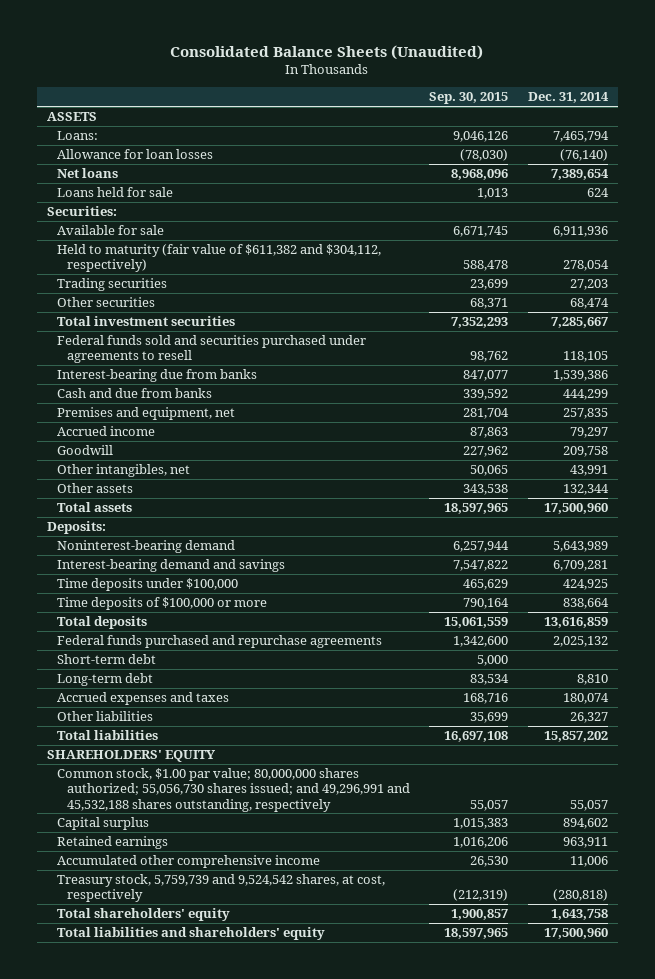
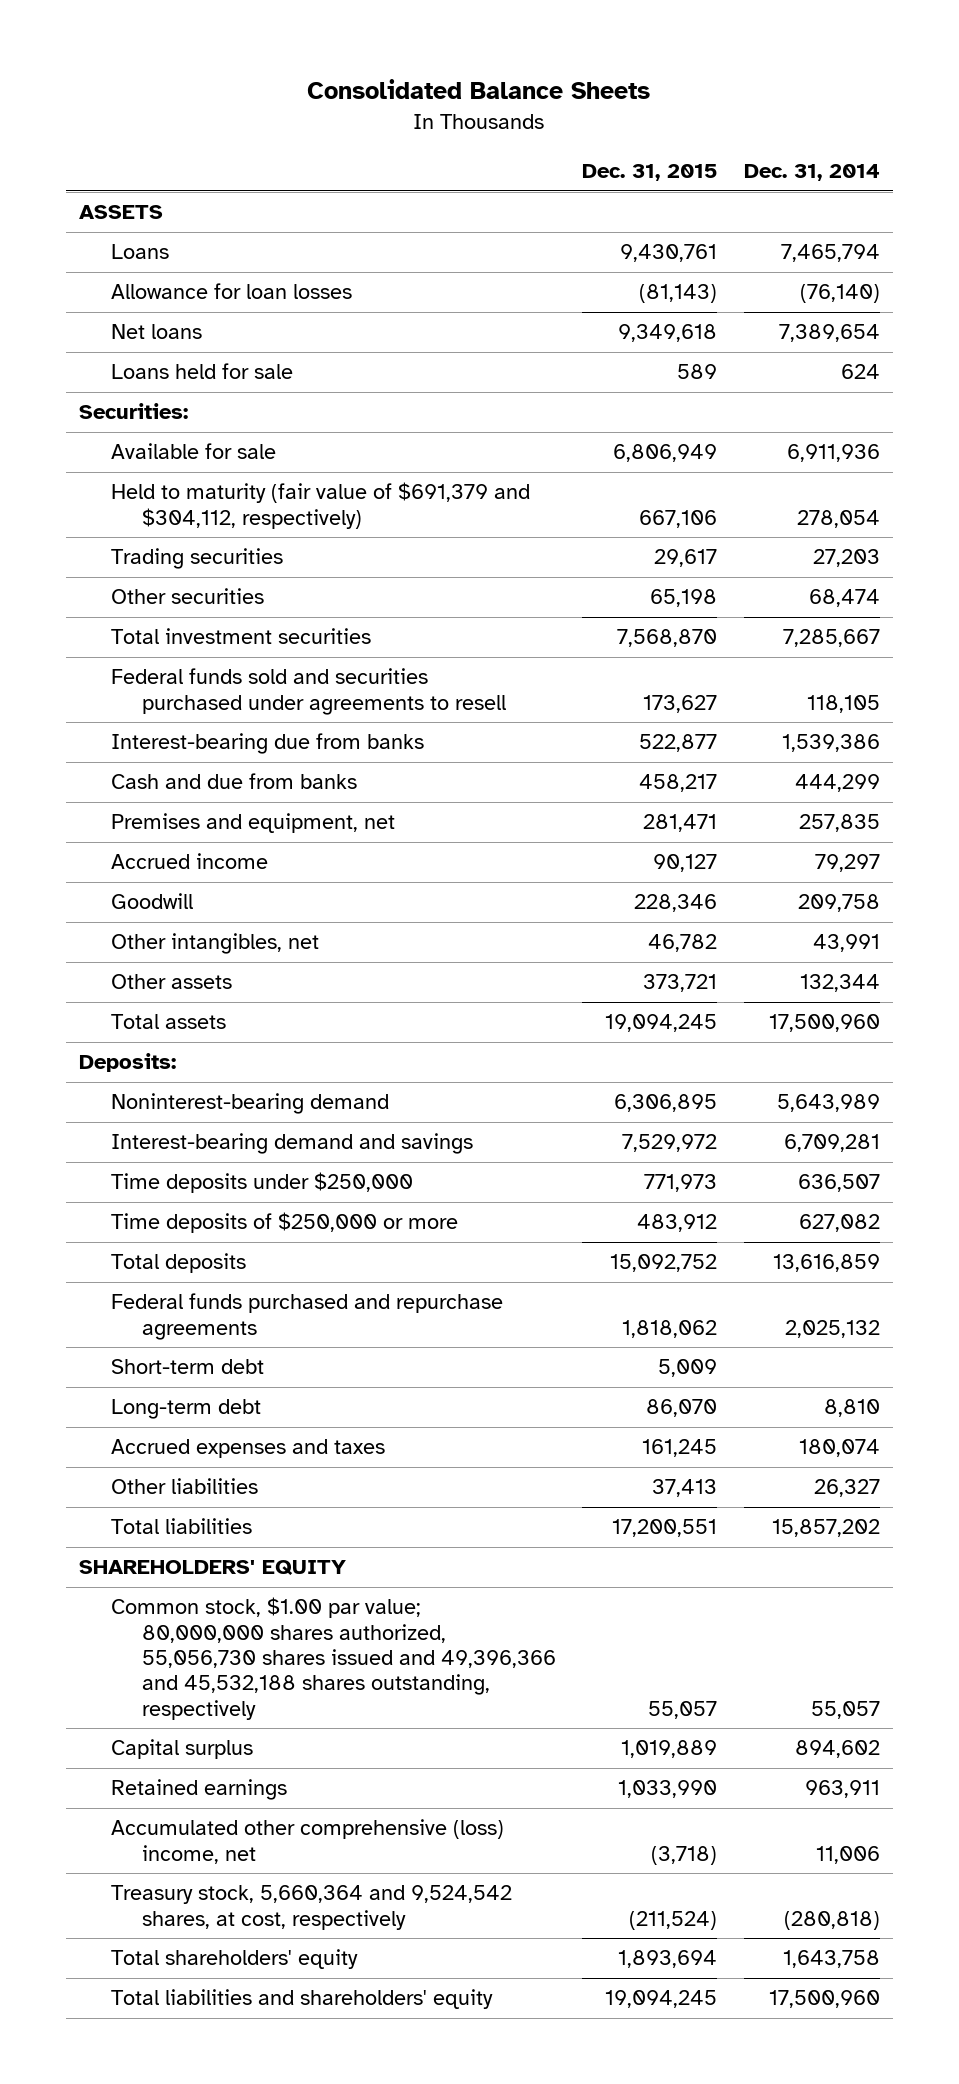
[170,45,484,61] Consolidated Balance Sheets (Unaudited) -> [307,79,651,100] Consolidated Balance Sheets
[429,92,509,105] Sep. 30, 2015 -> none
none -> [582,163,718,181] Dec. 31, 2015
[56,131,98,141] Loans: -> [110,244,169,260] Loans
[56,244,381,273] Held to maturity (fair value of $611,382 and $304,112, respectively) -> [110,482,530,529] Held to maturity (fair value of $691,379 and $304,112, respectively)
[56,578,238,592] Time deposits under $100,000 -> [110,1172,413,1194] Time deposits under $250,000
[562,579,608,591] 424,925 -> [797,1174,880,1193] 636,507
[56,597,267,611] Time deposits of $100,000 or more -> [110,1212,458,1234] Time deposits of $250,000 or more
[562,598,609,610] 838,664 -> [798,1214,880,1233] 627,082
[56,768,411,812] Common stock, $1.00 par value; 80,000,000 shares authorized; 55,056,730 shares issued; and 49,296,991 and 45,532,188 shares outstanding, respectively -> [110,1597,557,1720] Common stock, $1.00 par value; 80,000,000 shares authorized, 55,056,730 shares issued and 49,396,366 and 45,532,188 shares outstanding, respectively
[56,855,320,869] Accumulated other comprehensive income -> [110,1819,504,1864] Accumulated other comprehensive (loss) income, net
[56,874,385,903] Treasury stock, 5,759,739 and 9,524,542 shares, at cost, respectively -> [110,1885,512,1930] Treasury stock, 5,660,364 and 9,524,542 shares, at cost, respectively

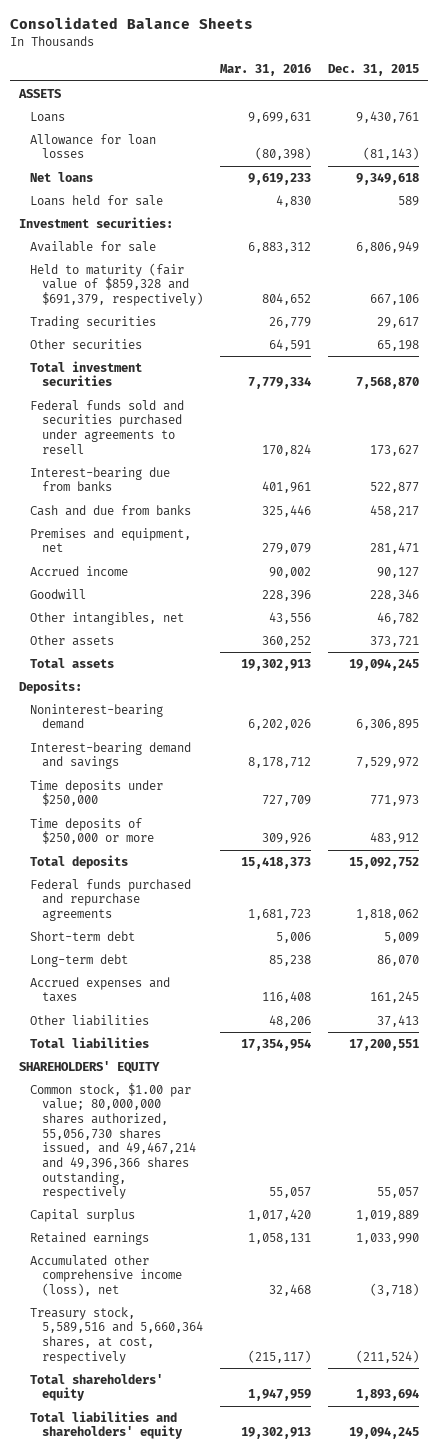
[743,163,880,181] Dec. 31, 2014 -> none
none -> [219,64,311,77] Mar. 31, 2016
[78,403,188,420] Securities: -> [18,216,173,228] Investment securities:
[110,482,530,529] Held to maturity (fair value of $691,379 and $304,112, respectively) -> [30,262,203,307] Held to maturity (fair value of $859,328 and $691,379, respectively)
[110,1597,557,1720] Common stock, $1.00 par value; 80,000,000 shares authorized, 55,056,730 shares issued and 49,396,366 and 45,532,188 shares outstanding, respectively -> [30,1082,196,1200] Common stock, $1.00 par value; 80,000,000 shares authorized, 55,056,730 shares issued, and 49,467,214 and 49,396,366 shares outstanding, respectively
[110,1819,504,1864] Accumulated other comprehensive (loss) income, net -> [30,1254,182,1297] Accumulated other comprehensive income (loss), net
[110,1885,512,1930] Treasury stock, 5,660,364 and 9,524,542 shares, at cost, respectively -> [30,1306,203,1364] Treasury stock, 5,589,516 and 5,660,364 shares, at cost, respectively

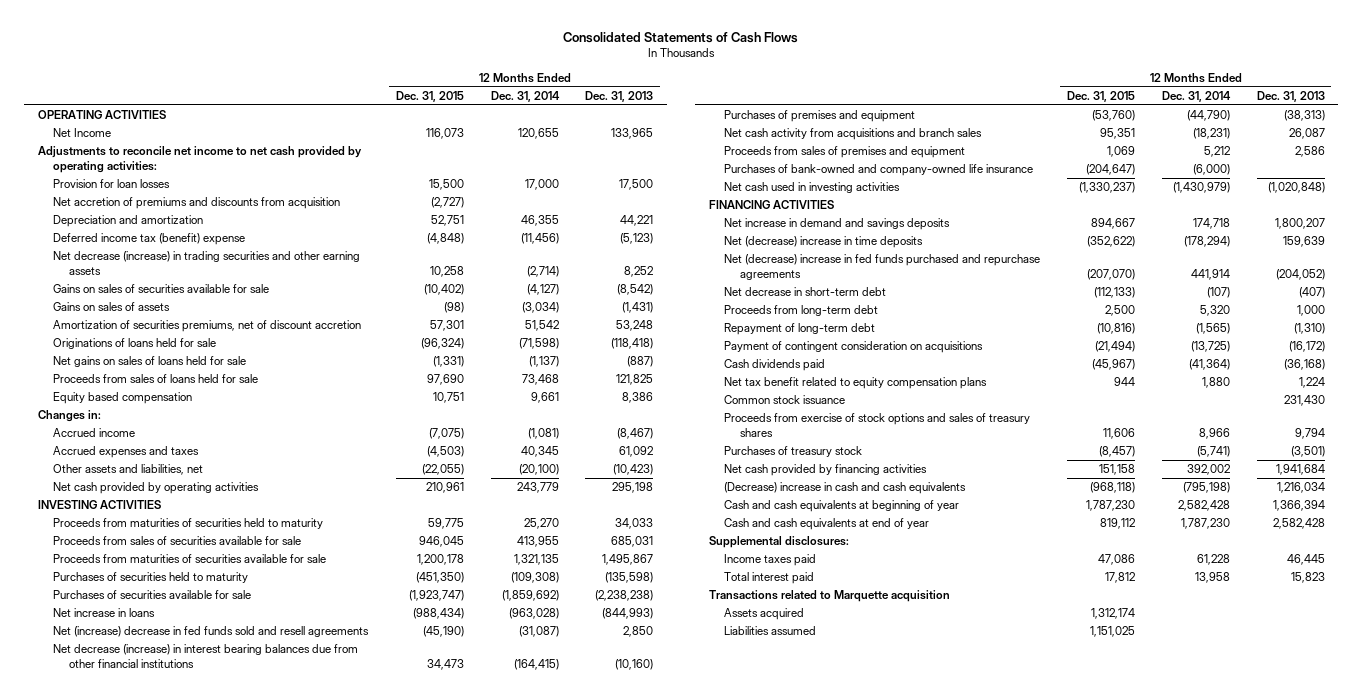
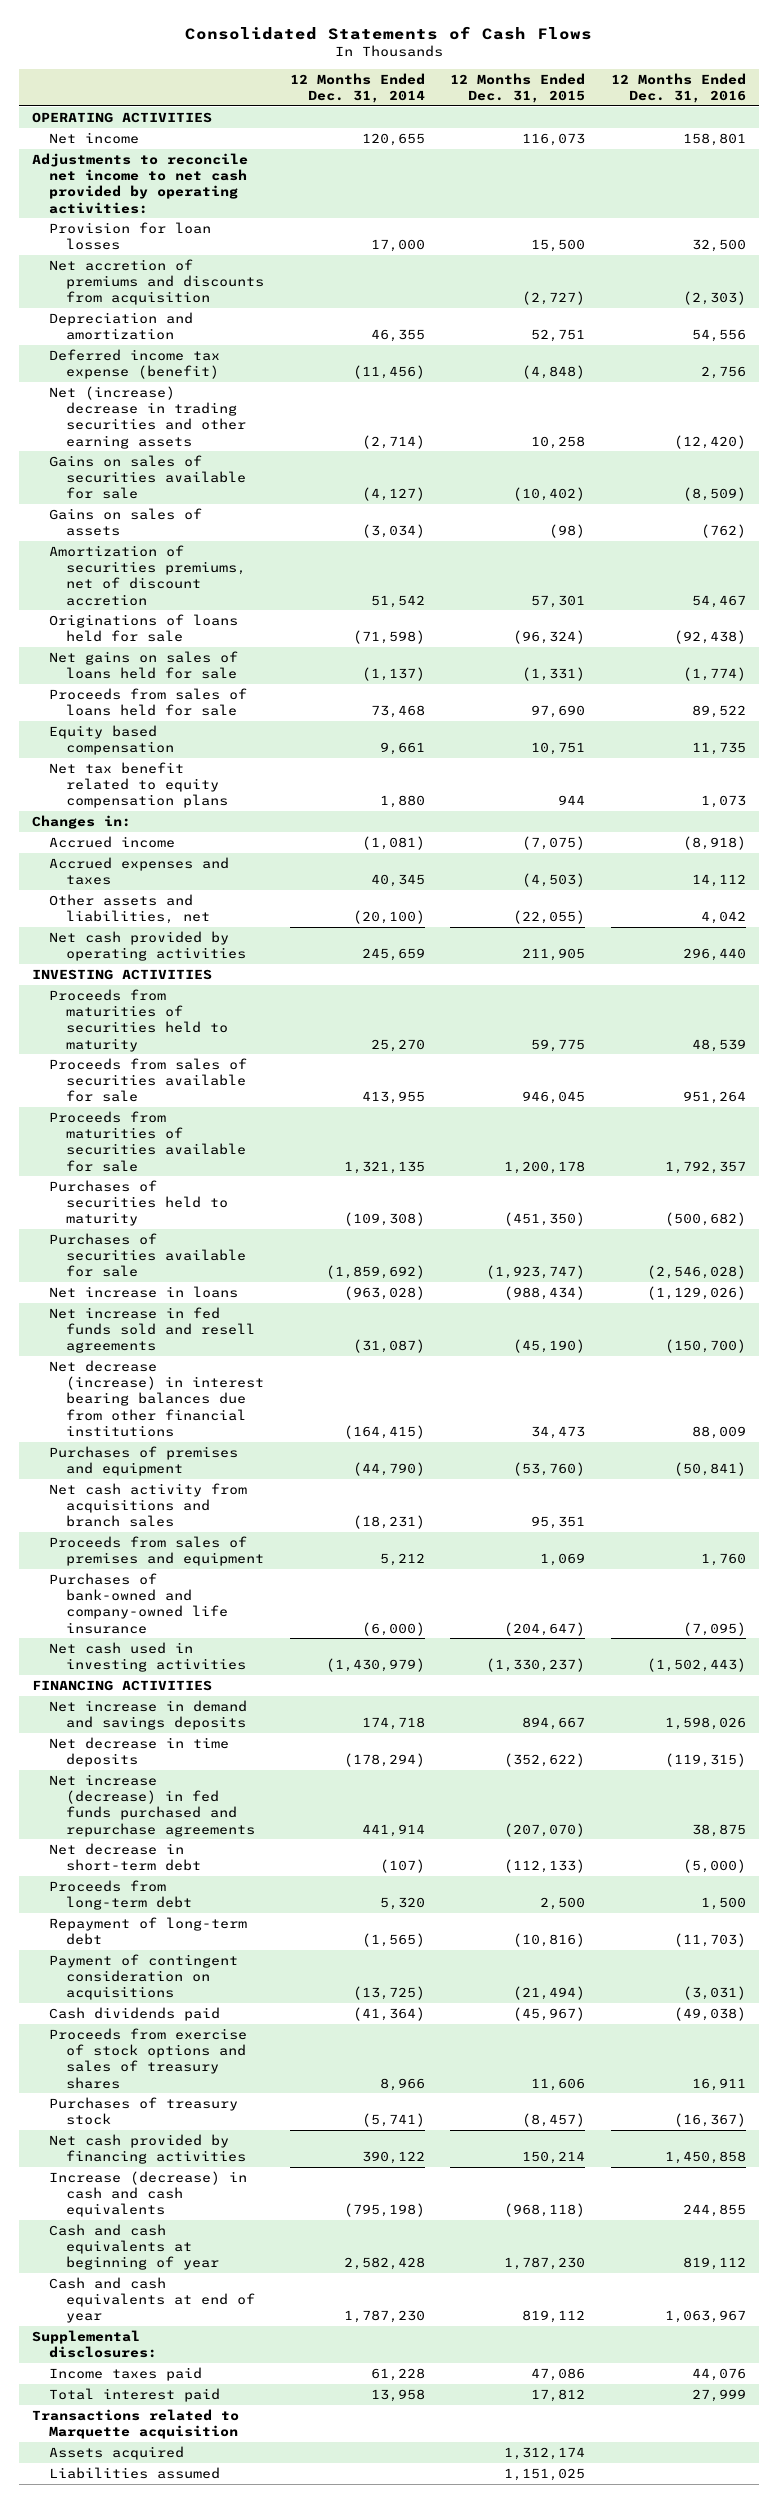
[585,91,654,103] Dec. 31, 2013 -> none
none -> [611,72,747,103] 12 Months Ended Dec. 31, 2016
[53,128,112,138] Net Income -> [48,131,139,144] Net income
[53,233,246,246] Deferred income tax (benefit) expense -> [48,348,220,380] Deferred income tax expense (benefit)
[53,251,361,275] Net decrease (increase) in trading securities and other earning assets -> [48,385,246,449] Net (increase) decrease in trading securities and other earning assets
[724,377,988,390] Net tax benefit related to equity compensation plans -> [48,761,228,809] Net tax benefit related to equity compensation plans
[425,482,464,494] 210,961 -> [522,948,586,962] 211,905
[516,482,559,494] 243,779 -> [361,948,425,962] 245,659
[53,626,370,638] Net (increase) decrease in fed funds sold and resell agreements -> [48,1306,255,1354] Net increase in fed funds sold and resell agreements
[724,236,924,249] Net (decrease) increase in time deposits -> [48,1736,229,1768] Net decrease in time deposits
[724,254,1041,280] Net (decrease) increase in fed funds purchased and repurchase agreements -> [48,1773,255,1837] Net increase (decrease) in fed funds purchased and repurchase agreements
[724,395,846,405] Common stock issuance -> none
[1099,464,1136,476] 151,158 -> [522,2151,586,2165] 150,214
[1186,464,1230,476] 392,002 -> [361,2151,425,2165] 390,122
[724,482,967,495] (Decrease) increase in cash and cash equivalents -> [48,2170,247,2218] Increase (decrease) in cash and cash equivalents

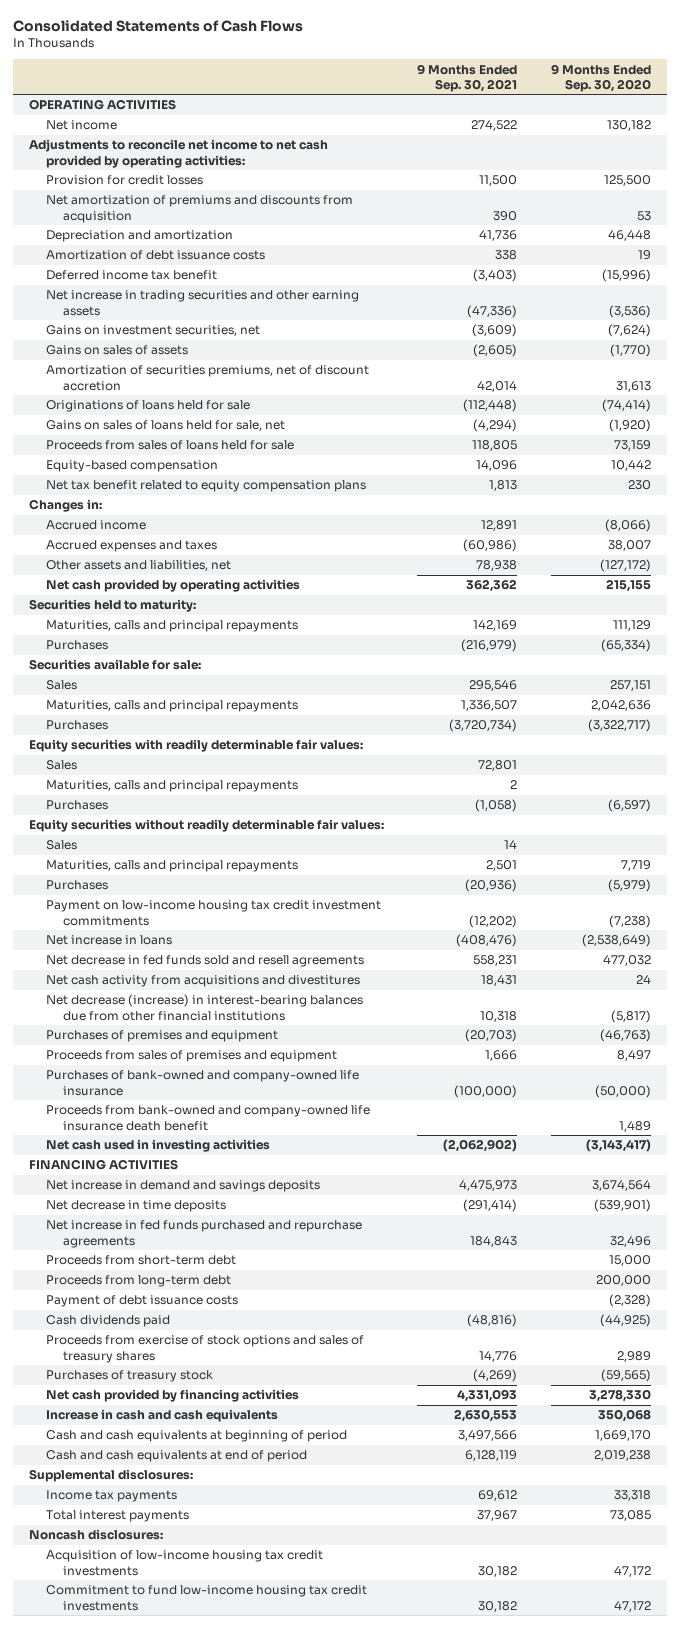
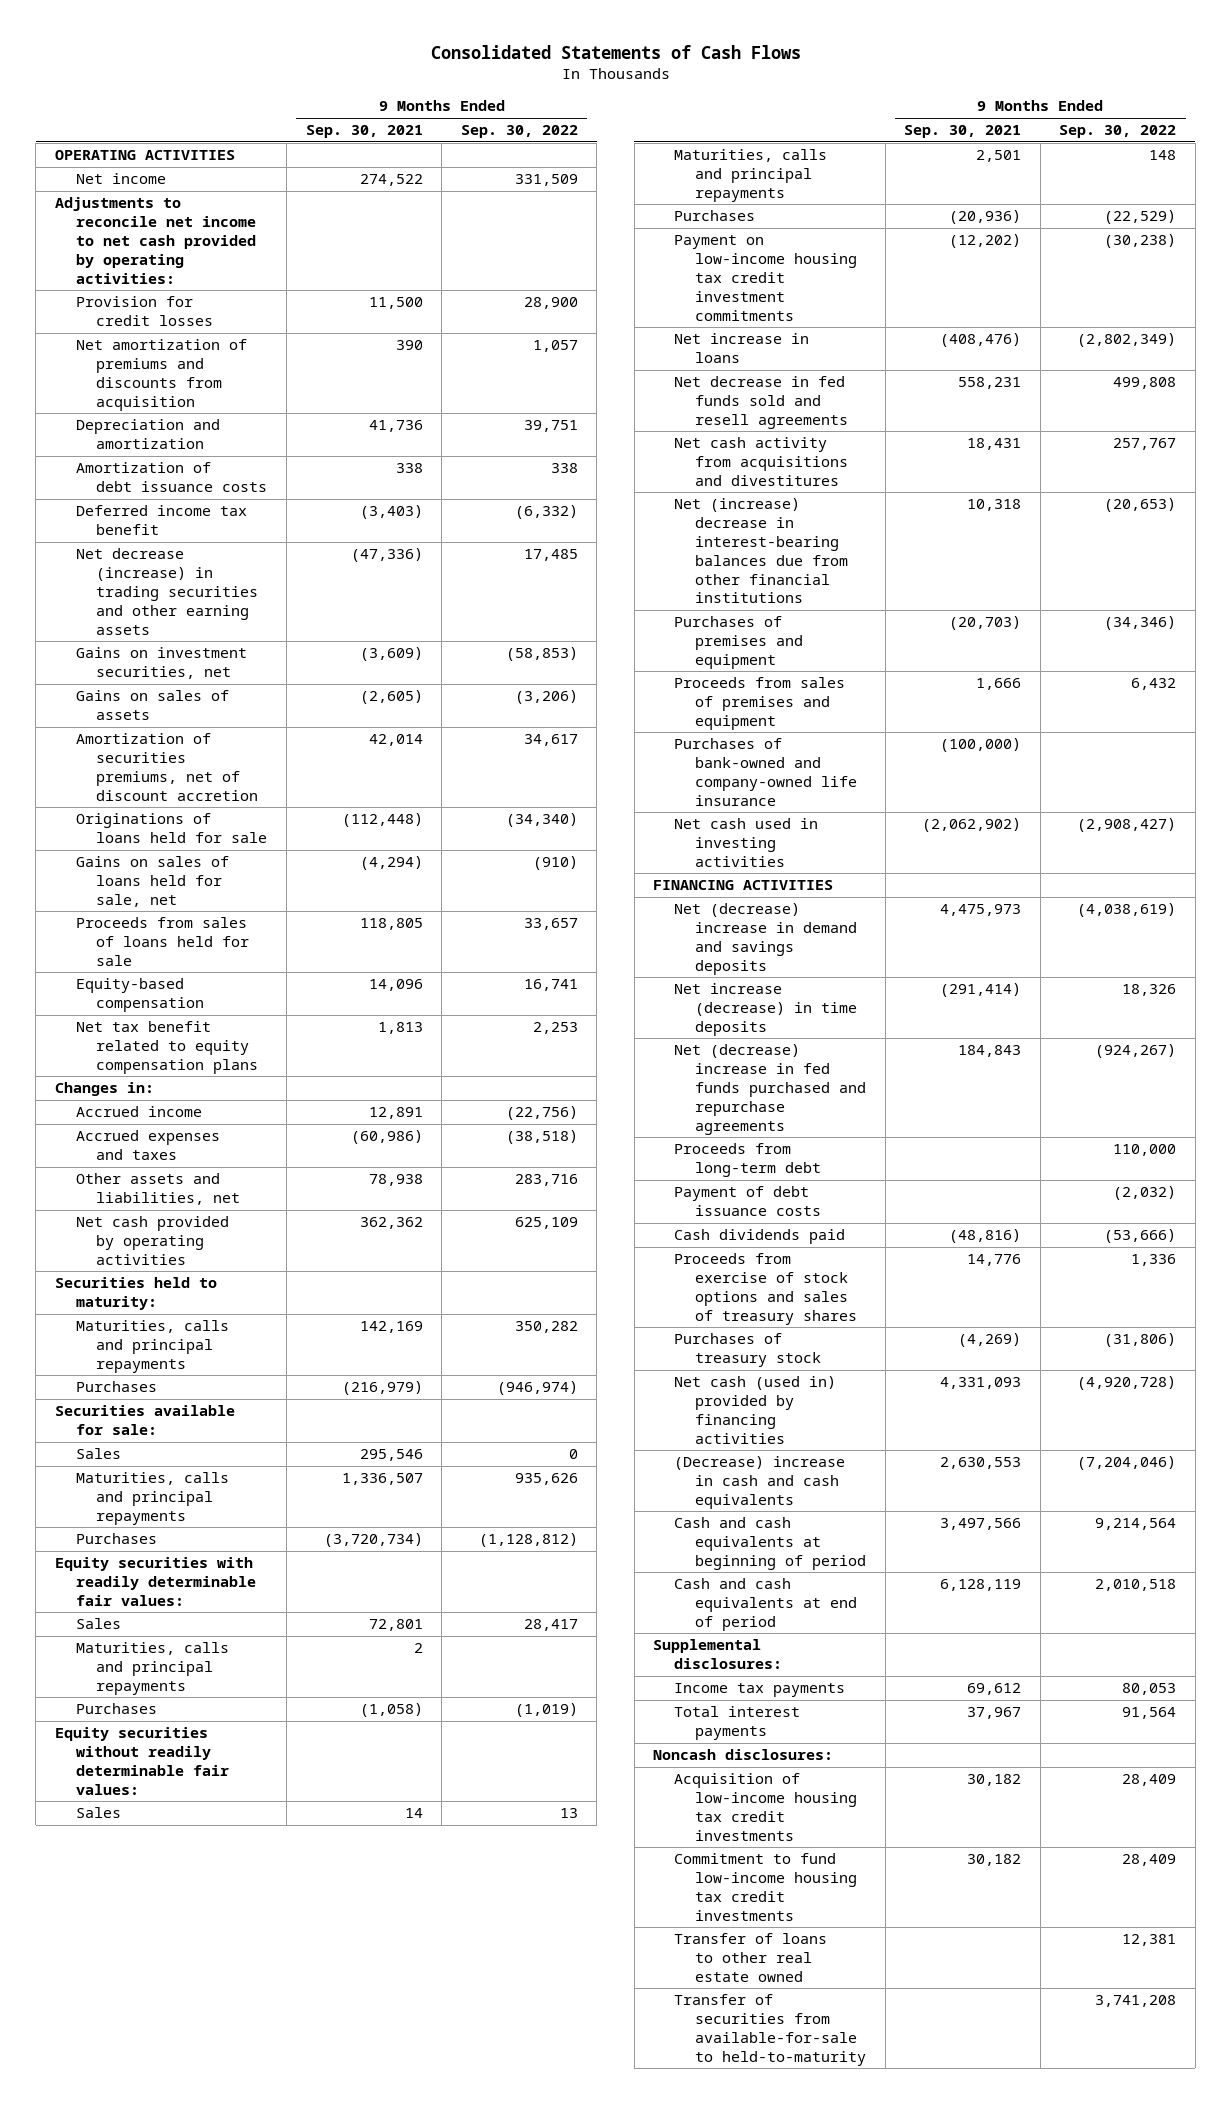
[550,63,651,92] 9 Months Ended Sep. 30, 2020 -> none
none -> [460,125,578,139] Sep. 30, 2022
[45,290,359,316] Net increase in trading securities and other earning assets -> [75,548,259,635] Net decrease (increase) in trading securities and other earning assets
[45,994,363,1021] Net decrease (increase) in interest-bearing balances due from other financial institutions -> [674,498,848,604] Net (increase) decrease in interest-bearing balances due from other financial institutions
[45,1105,370,1131] Proceeds from bank-owned and company-owned life insurance death benefit -> none
[45,1255,236,1266] Proceeds from short-term debt -> none
[45,1180,320,1193] Net increase in demand and savings deposits -> [674,903,857,975] Net (decrease) increase in demand and savings deposits
[45,1200,226,1213] Net decrease in time deposits -> [674,983,857,1036] Net increase (decrease) in time deposits
[45,1220,362,1248] Net increase in fed funds purchased and repurchase agreements -> [674,1044,866,1135] Net (decrease) increase in fed funds purchased and repurchase agreements
[45,1389,299,1403] Net cash provided by financing activities -> [674,1376,837,1444] Net cash (used in) provided by financing activities
[45,1409,278,1423] Increase in cash and cash equivalents -> [674,1456,846,1509] (Decrease) increase in cash and cash equivalents
none -> [674,1933,828,1982] Transfer of loans to other real estate owned
none -> [674,1994,866,2066] Transfer of securities from available-for-sale to held-to-maturity

